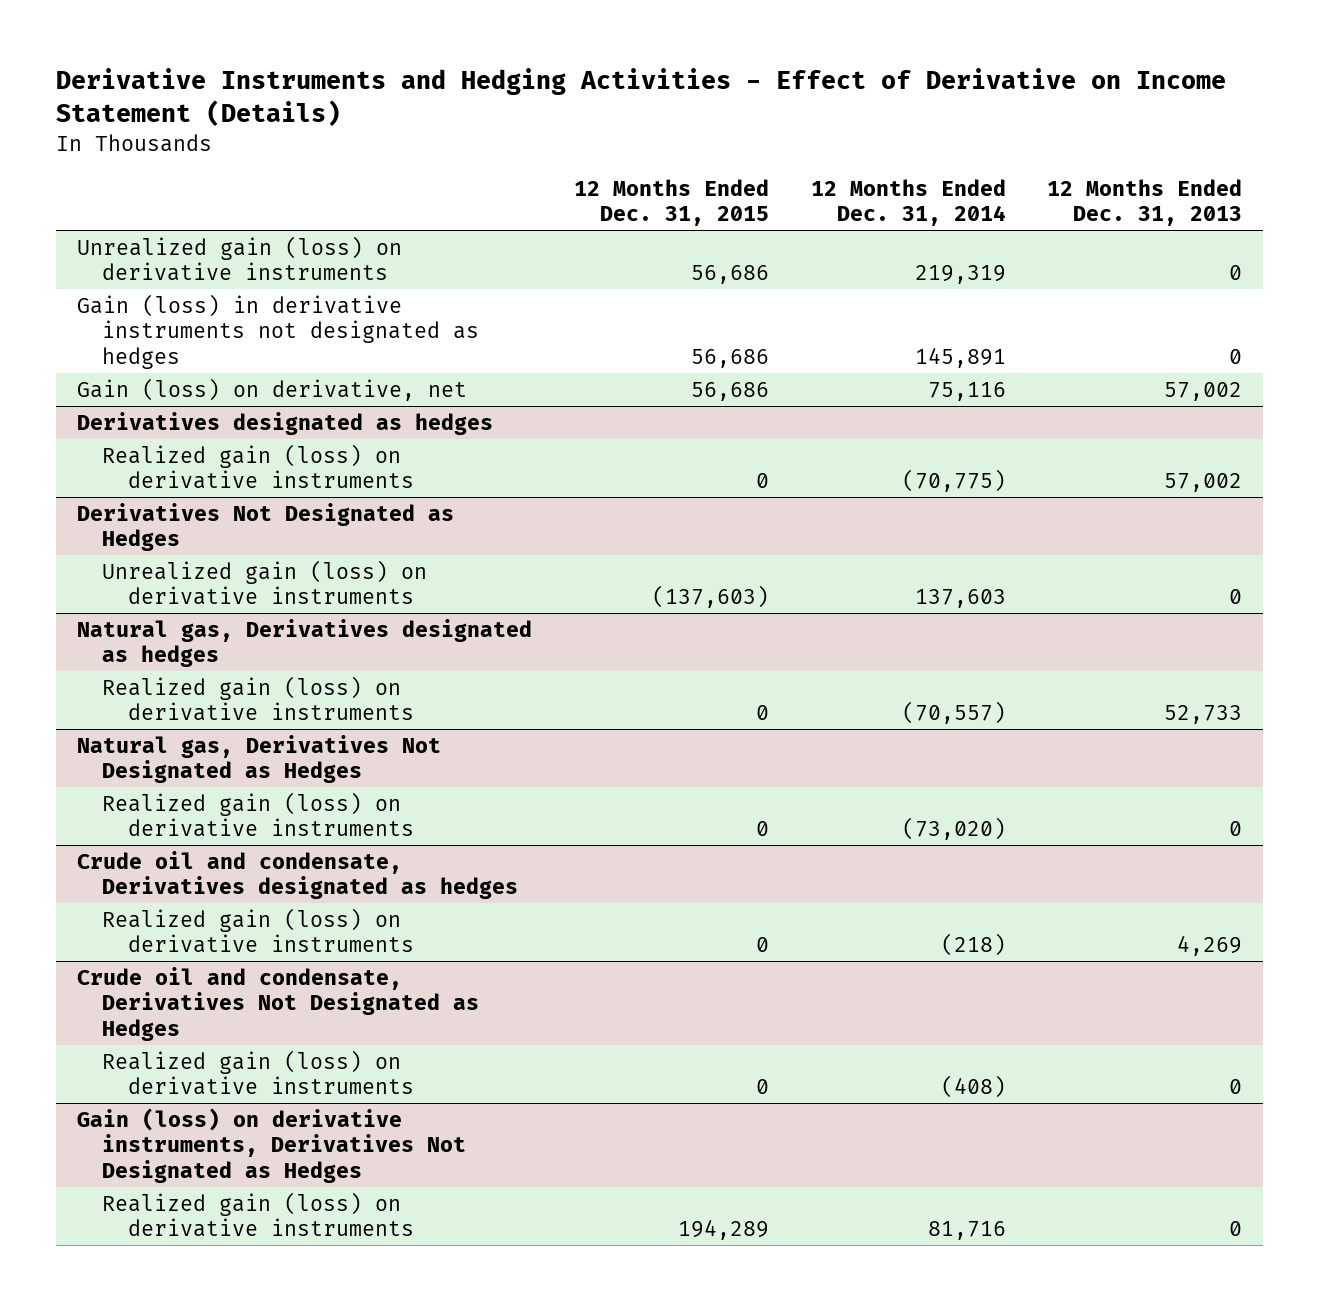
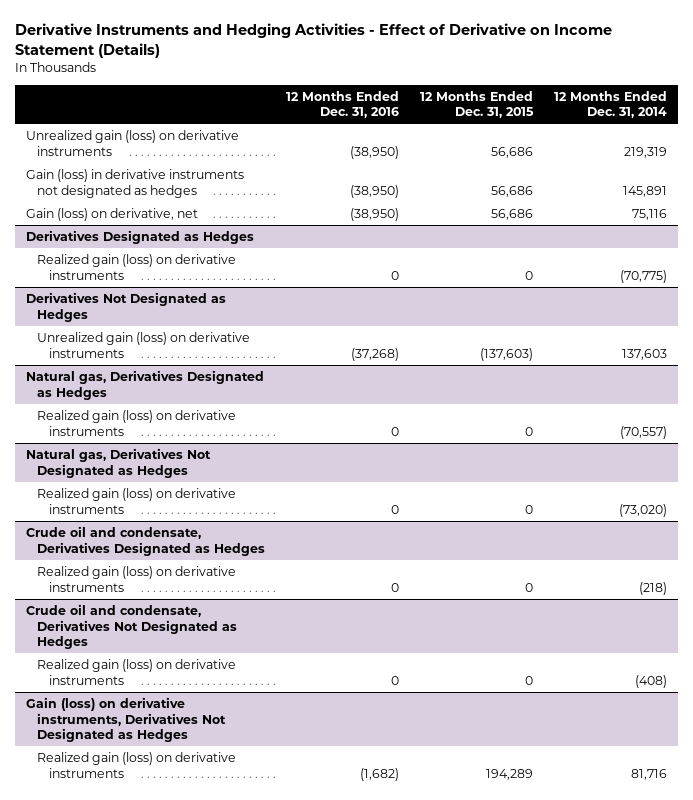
[1047,178,1243,227] 12 Months Ended Dec. 31, 2013 -> none
none -> [286,90,400,119] 12 Months Ended Dec. 31, 2016
[77,411,494,435] Derivatives designated as hedges -> [25,230,254,245] Derivatives Designated as Hedges
[77,618,533,668] Natural gas, Derivatives designated as hedges -> [25,370,264,400] Natural gas, Derivatives Designated as Hedges
[77,850,519,900] Crude oil and condensate, Derivatives designated as hedges -> [25,526,266,556] Crude oil and condensate, Derivatives Designated as Hedges

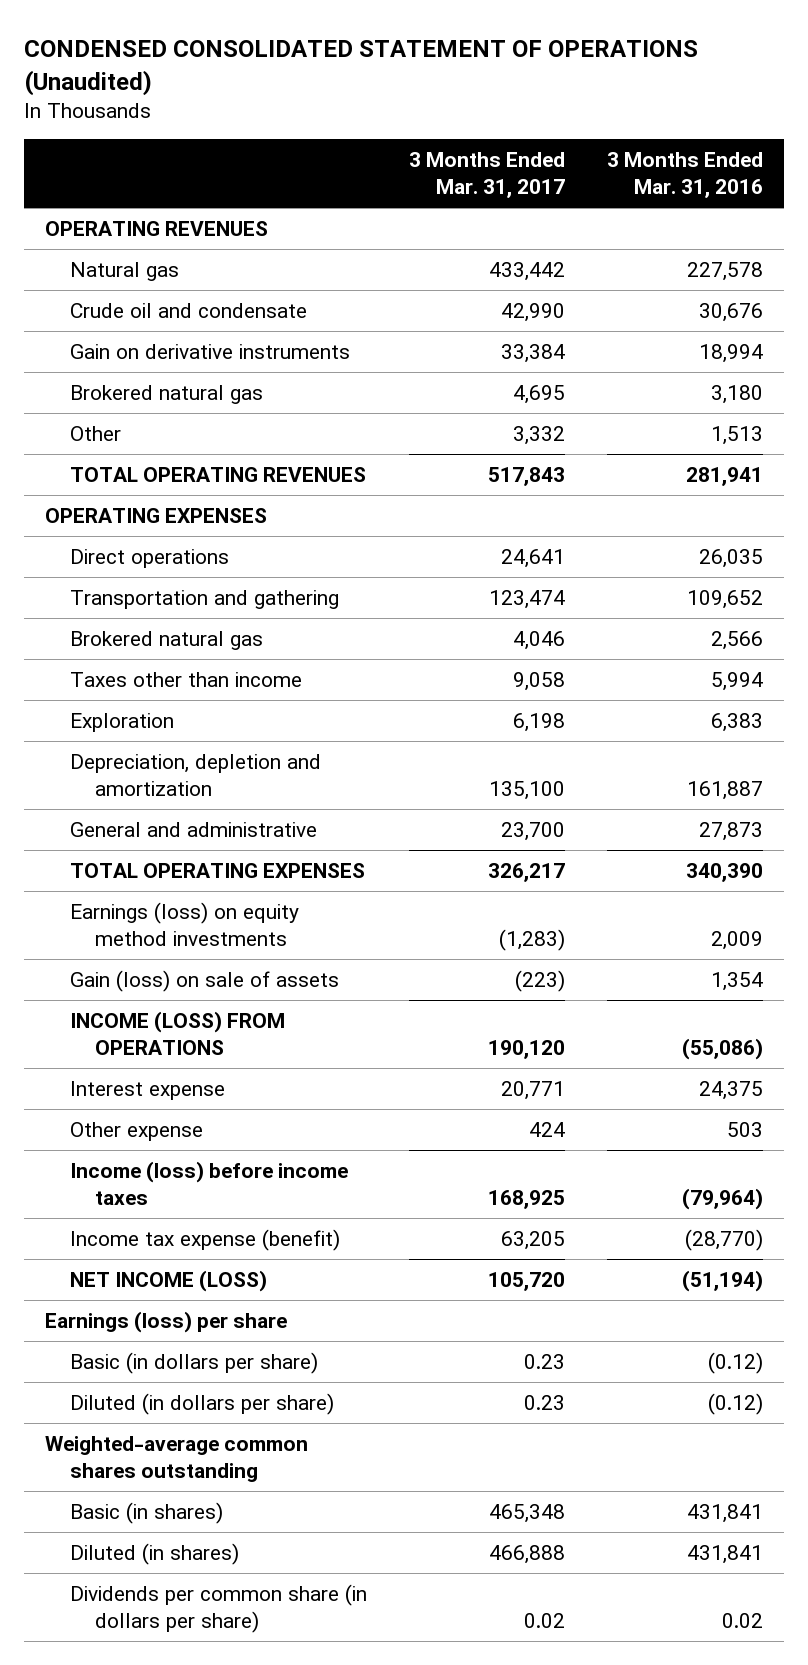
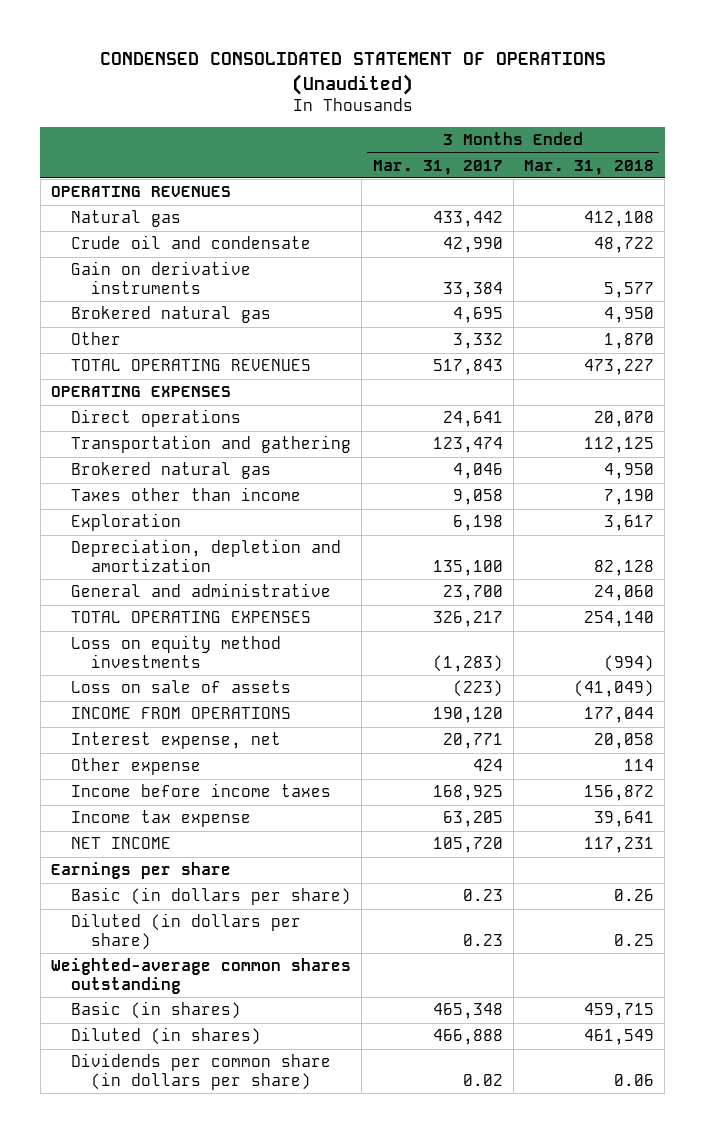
[606,152,763,198] 3 Months Ended Mar. 31, 2016 -> none
none -> [523,159,654,175] Mar. 31, 2018
[70,902,300,946] Earnings (loss) on equity method investments -> [71,635,282,668] Loss on equity method investments
[70,970,340,993] Gain (loss) on sale of assets -> [71,680,292,694] Loss on sale of assets
[70,1011,286,1055] INCOME (LOSS) FROM OPERATIONS -> [71,707,292,720] INCOME FROM OPERATIONS
[70,1081,226,1101] Interest expense -> [71,732,282,750] Interest expense, net
[70,1161,349,1205] Income (loss) before income taxes -> [71,783,332,798] Income before income taxes
[70,1229,341,1252] Income tax expense (benefit) -> [71,810,252,828] Income tax expense
[70,1270,268,1293] NET INCOME (LOSS) -> [71,837,172,850] NET INCOME
[45,1311,288,1334] Earnings (loss) per share -> [51,862,232,880] Earnings per share

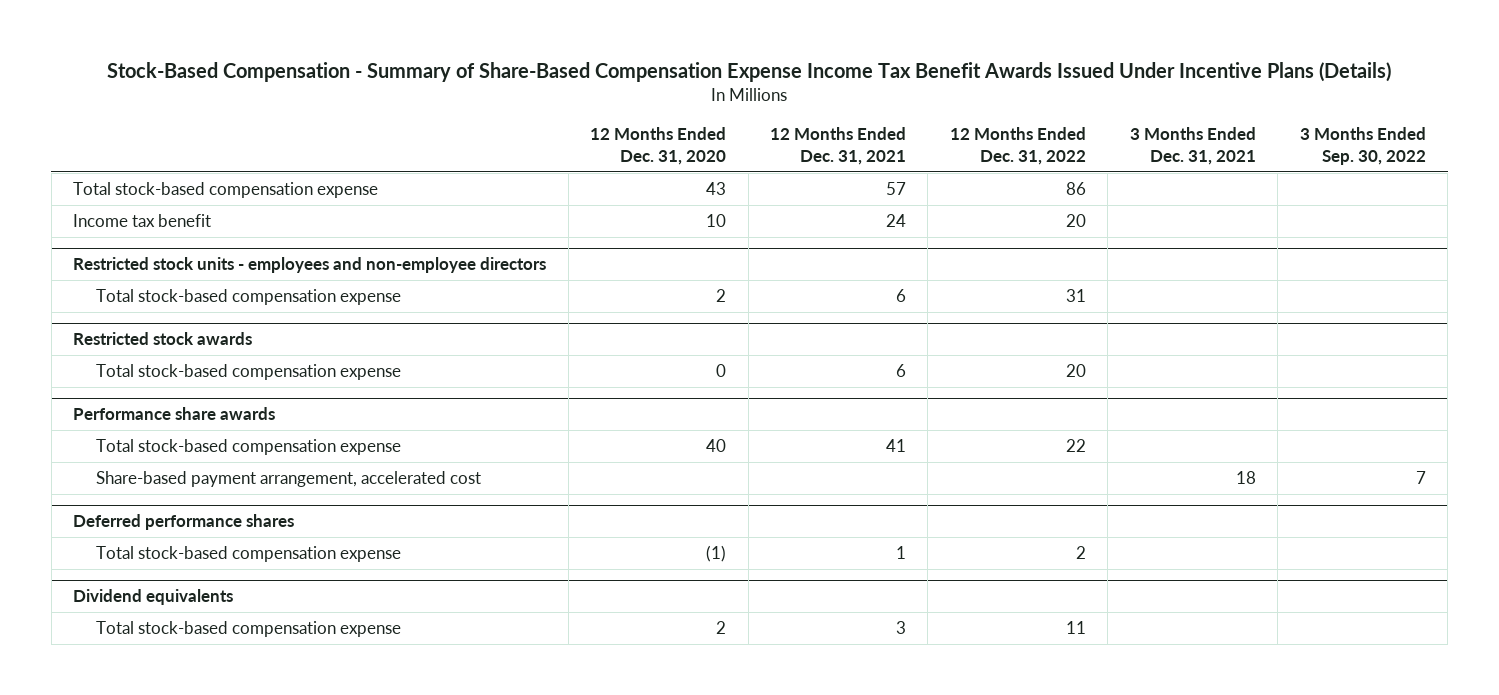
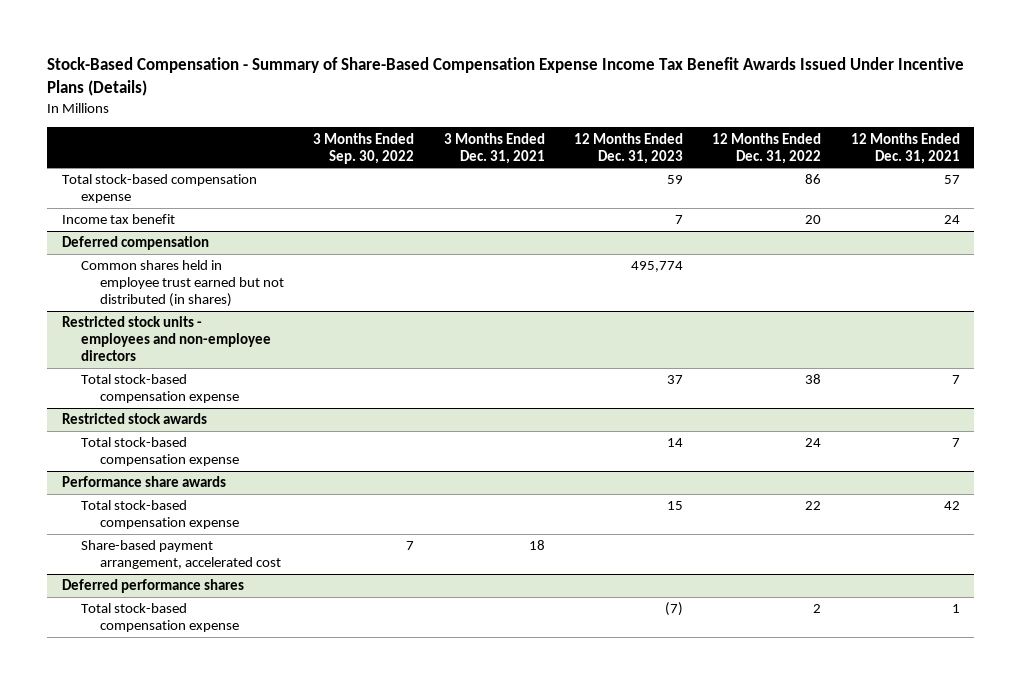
[590,126,727,165] 12 Months Ended Dec. 31, 2020 -> none
none -> [573,132,683,164] 12 Months Ended Dec. 31, 2023
none -> [61,236,209,251] Deferred compensation
none -> [80,260,285,308] Common shares held in employee trust earned but not distributed (in shares)
[895,289,906,303] 6 -> [951,375,960,385] 7
[1065,289,1086,303] 31 -> [805,374,822,385] 38
[895,364,906,378] 6 -> [951,438,960,448] 7
[1065,364,1086,378] 20 -> [805,438,822,448] 24
[885,439,906,453] 41 -> [943,501,960,511] 42
[73,589,234,606] Dividend equivalents -> none
[96,621,402,638] Total stock-based compensation expense -> none

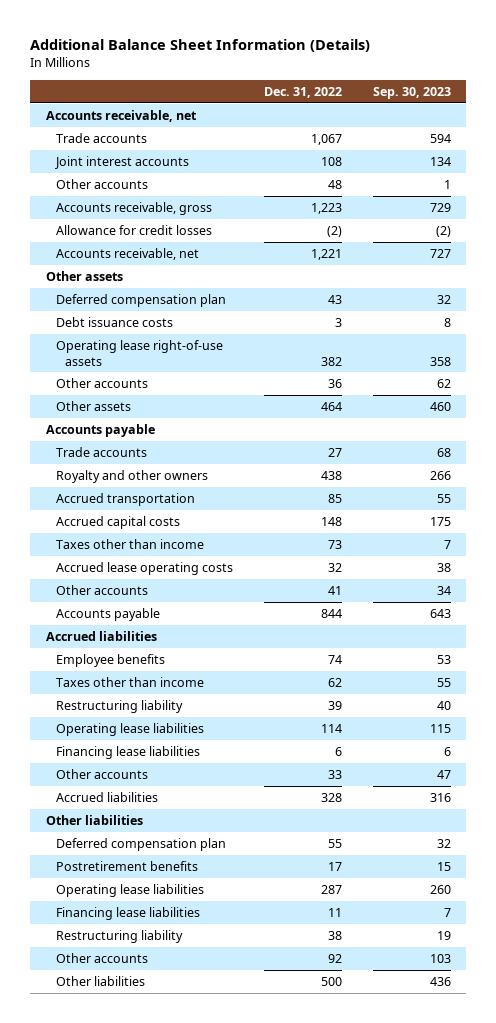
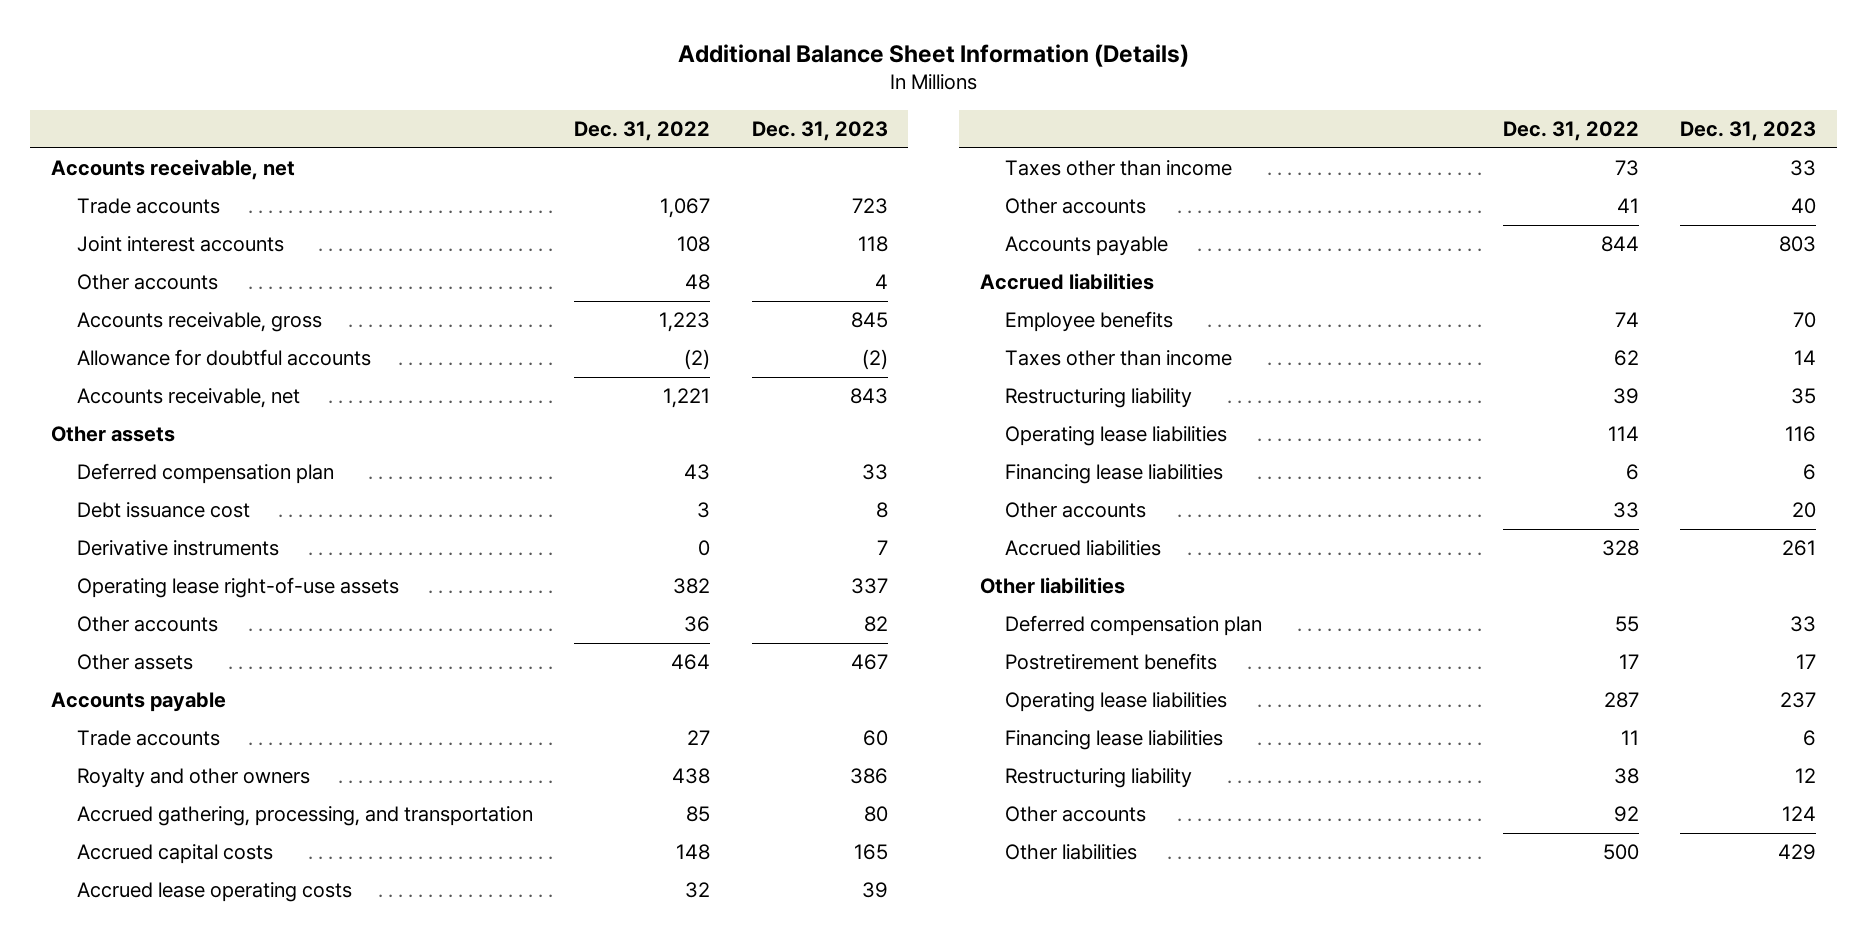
[372,87,451,100] Sep. 30, 2023 -> none
none -> [751,120,888,141] Dec. 31, 2023
[55,224,212,235] Allowance for credit losses -> [76,349,371,367] Allowance for doubtful accounts
[55,316,173,327] Debt issuance costs -> [76,502,250,519] Debt issuance cost
none -> [76,540,279,557] Derivative instruments
[55,492,195,506] Accrued transportation -> none
none -> [76,806,533,827] Accrued gathering, processing, and transportation
[55,538,204,549] Taxes other than income -> [1005,160,1233,177] Taxes other than income

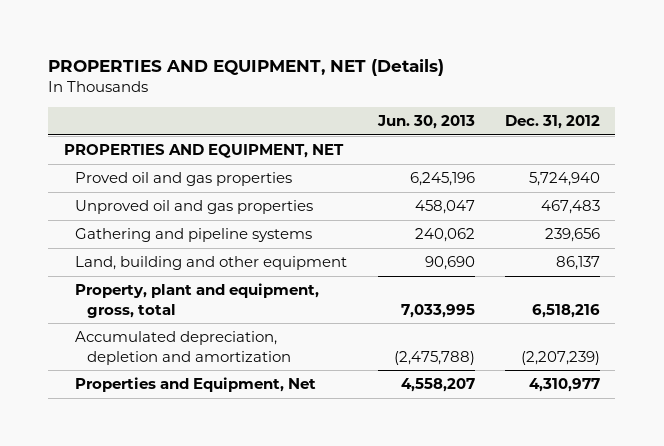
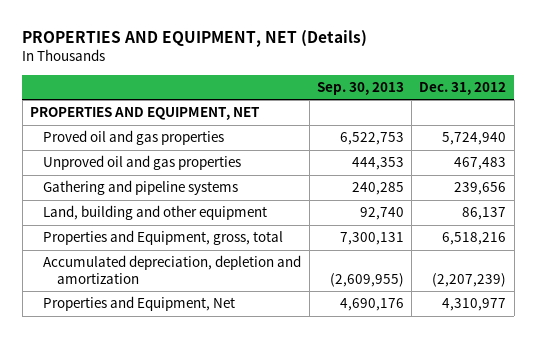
[376,114,475,129] Jun. 30, 2013 -> none
none -> [316,82,404,96] Sep. 30, 2013
[75,283,320,318] Property, plant and equipment, gross, total -> [43,230,284,246] Properties and Equipment, gross, total

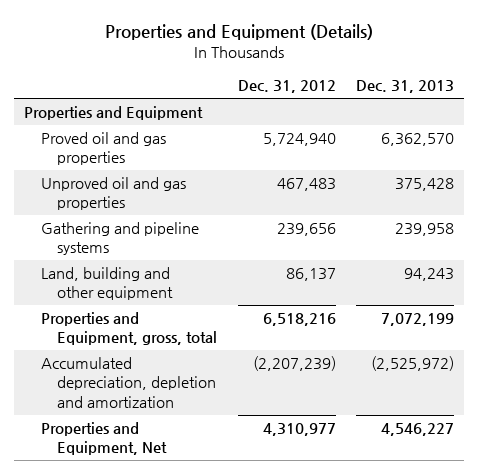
[22,30,368,48] PROPERTIES AND EQUIPMENT, NET (Details) -> [105,23,374,40] Properties and Equipment (Details)
[316,82,404,96] Sep. 30, 2013 -> none
none -> [356,80,455,94] Dec. 31, 2013
[30,107,261,121] PROPERTIES AND EQUIPMENT, NET -> [24,106,204,121] Properties and Equipment

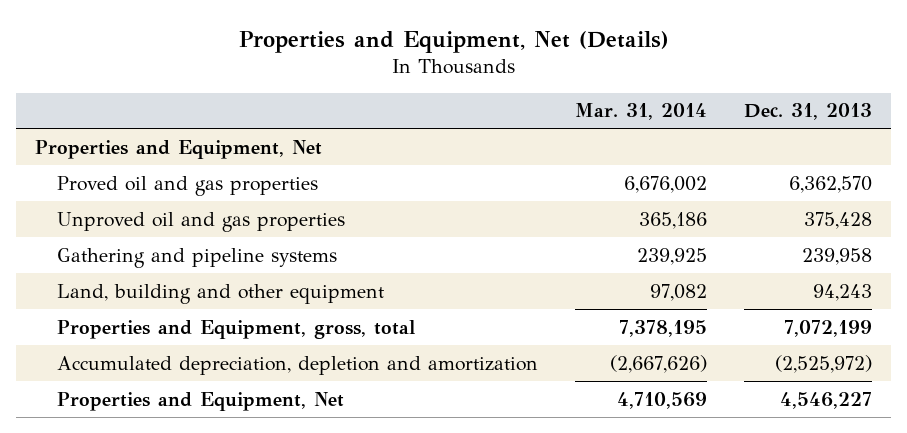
[105,23,374,40] Properties and Equipment (Details) -> [238,30,669,53] Properties and Equipment, Net (Details)
[237,80,336,94] Dec. 31, 2012 -> none
none -> [575,103,708,121] Mar. 31, 2014
[24,106,204,121] Properties and Equipment -> [34,139,322,159] Properties and Equipment, Net

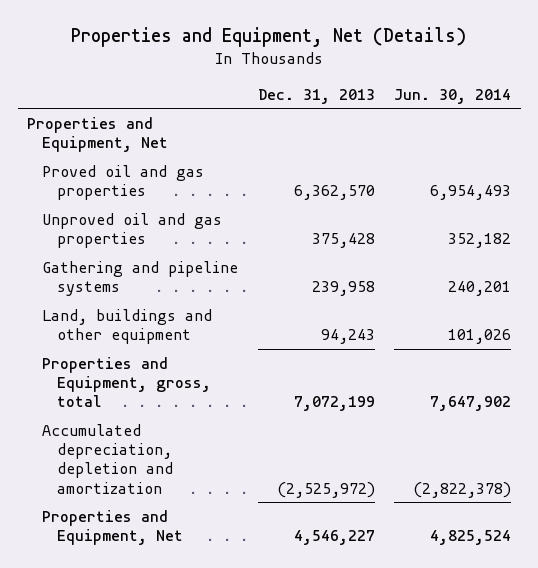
[575,103,708,121] Mar. 31, 2014 -> none
none -> [393,88,511,104] Jun. 30, 2014
[57,283,385,304] Land, building and other equipment -> [42,308,213,345] Land, buildings and other equipment

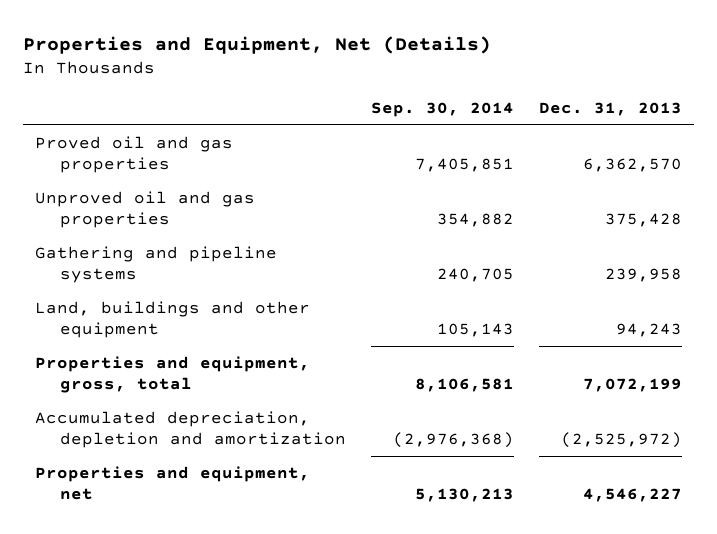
[393,88,511,104] Jun. 30, 2014 -> none
none -> [371,101,515,117] Sep. 30, 2014
[27,116,169,153] Properties and Equipment, Net -> none
[42,356,211,408] Properties and Equipment, gross, total -> [35,356,311,394] Properties and equipment, gross, total
[42,509,183,546] Properties and Equipment, Net -> [35,466,311,501] Properties and equipment, net

